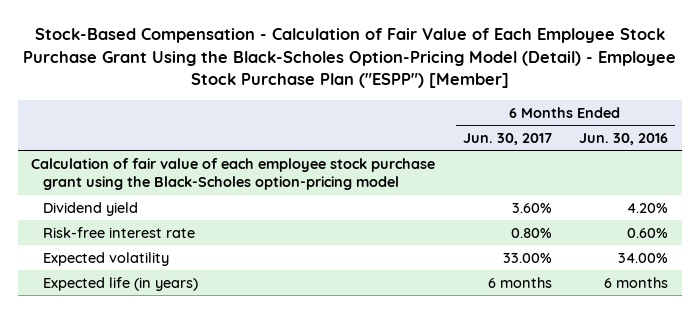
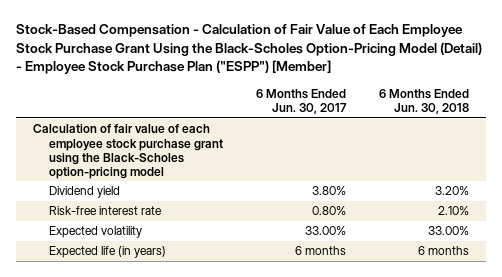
[579,132,669,145] Jun. 30, 2016 -> none
none -> [379,88,470,114] 6 Months Ended Jun. 30, 2018
[511,202,552,213] 3.60% -> [312,186,347,196] 3.80%

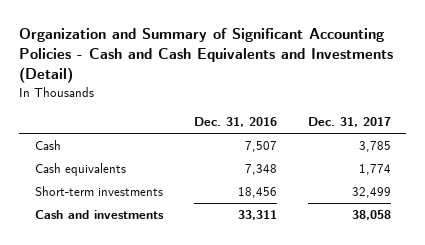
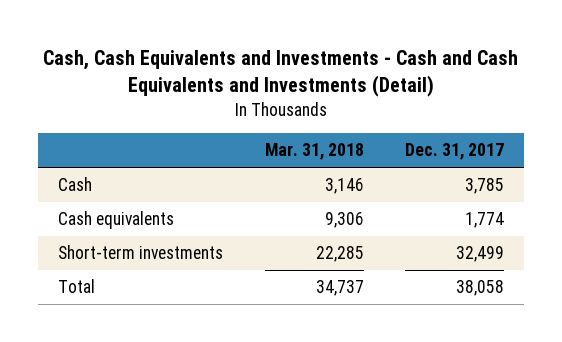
[19,28,394,84] Organization and Summary of Significant Accounting Policies - Cash and Cash Equivalents and Investments (Detail) -> [43,49,519,98] Cash, Cash Equivalents and Investments - Cash and Cash Equivalents and Investments (Detail)
[193,116,277,127] Dec. 31, 2016 -> none
none -> [264,143,364,161] Mar. 31, 2018
[34,210,164,220] Cash and investments -> [58,279,96,294] Total

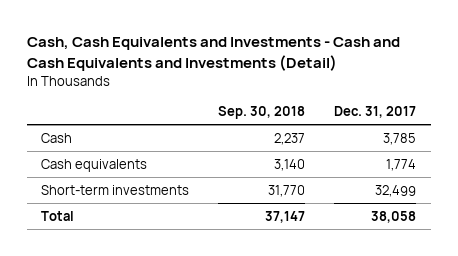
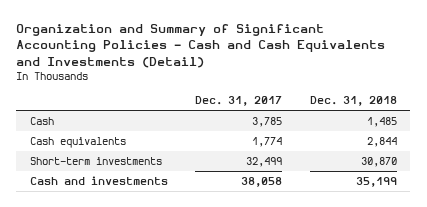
[26,37,400,71] Cash, Cash Equivalents and Investments - Cash and Cash Equivalents and Investments (Detail) -> [16,23,386,68] Organization and Summary of Significant Accounting Policies - Cash and Cash Equivalents and Investments (Detail)
[218,106,306,120] Sep. 30, 2018 -> none
none -> [309,96,397,107] Dec. 31, 2018
[41,210,75,221] Total -> [29,175,168,185] Cash and investments

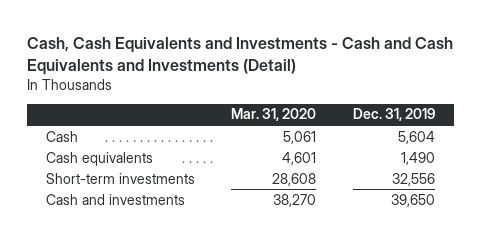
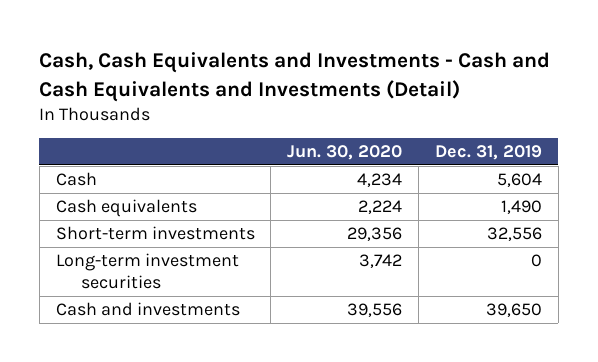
[231,108,317,122] Mar. 31, 2020 -> none
none -> [287,145,403,161] Jun. 30, 2020
none -> [55,253,239,290] Long-term investment securities

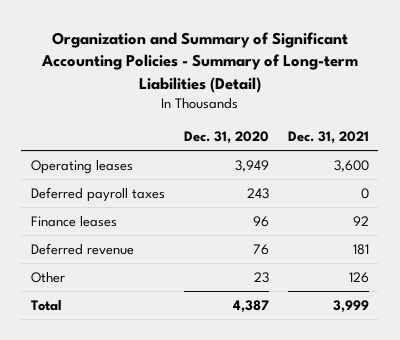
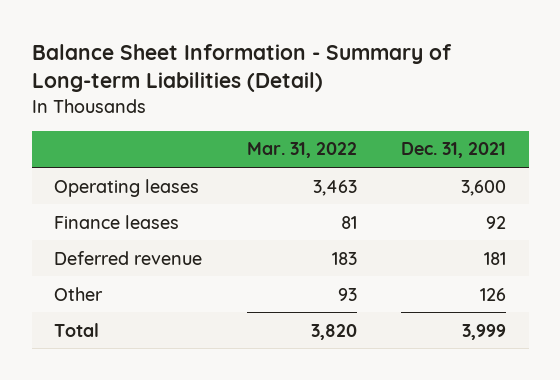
[40,31,358,93] Organization and Summary of Significant Accounting Policies - Summary of Long-term Liabilities (Detail) -> [31,43,452,93] Balance Sheet Information - Summary of Long-term Liabilities (Detail)
[183,131,269,145] Dec. 31, 2020 -> none
none -> [246,142,357,159] Mar. 31, 2022
[30,186,165,202] Deferred payroll taxes -> none

